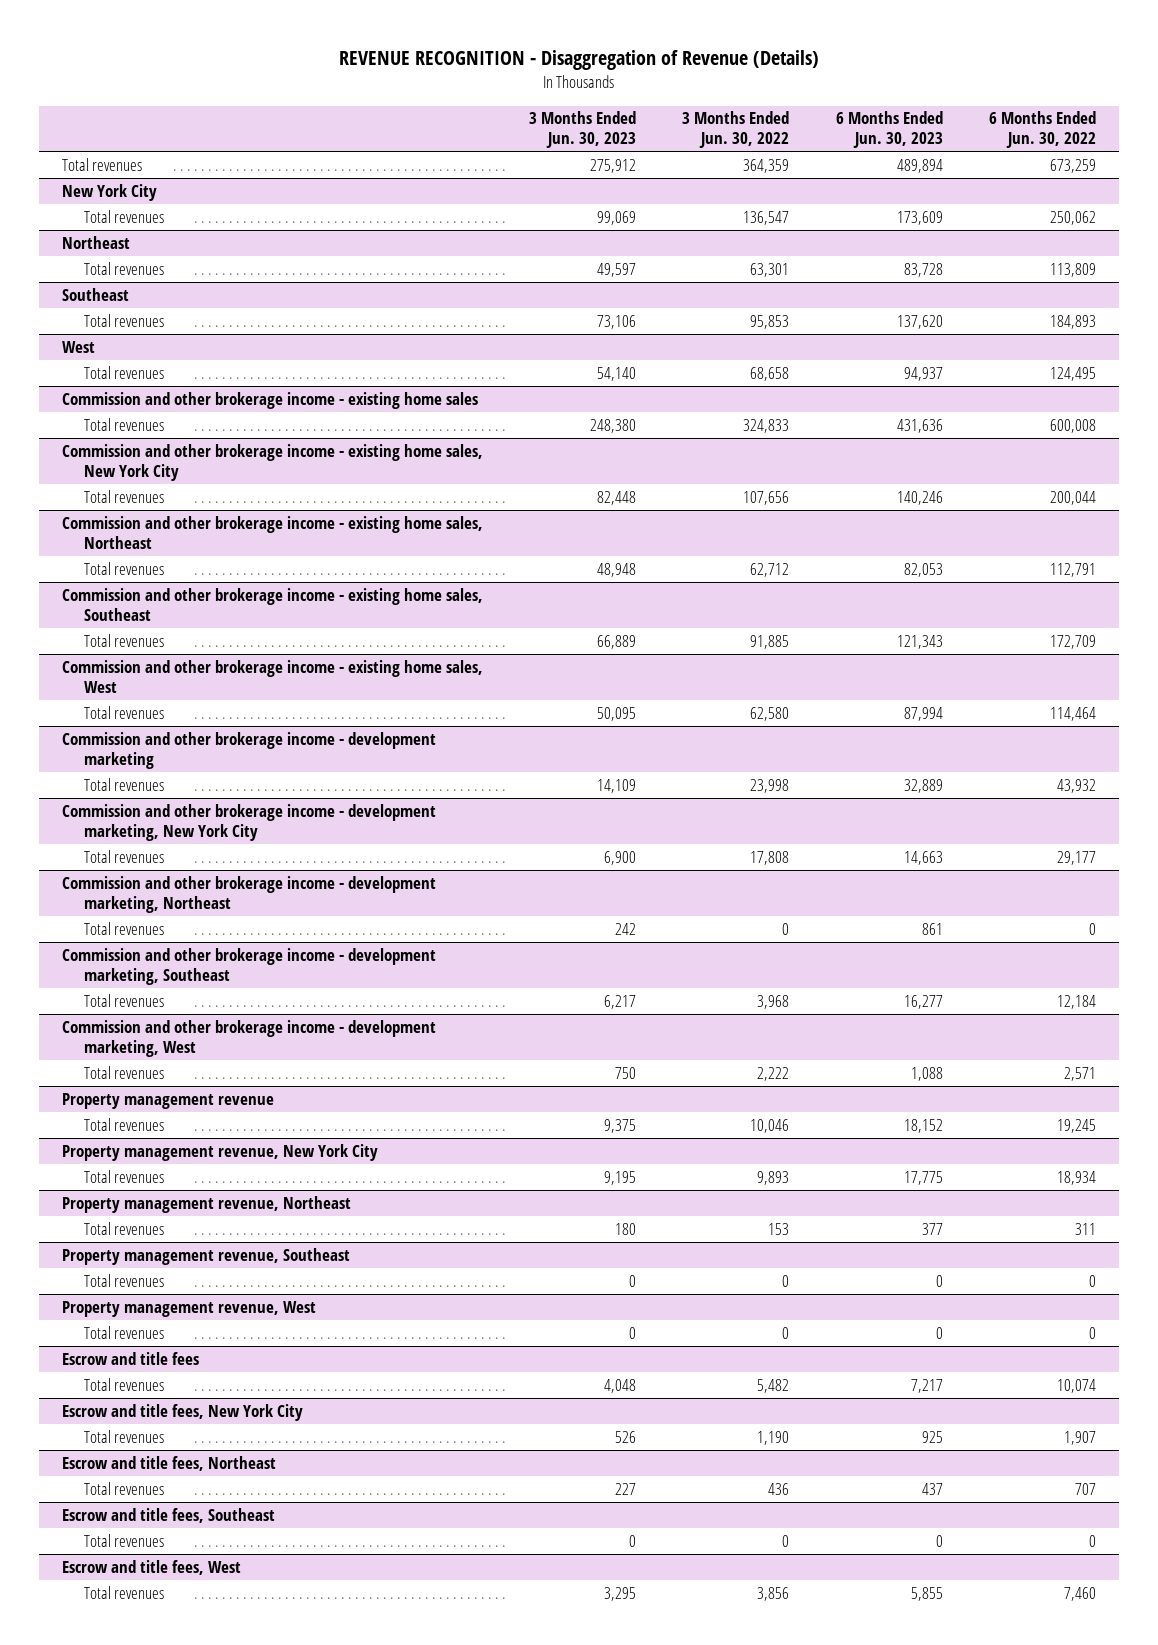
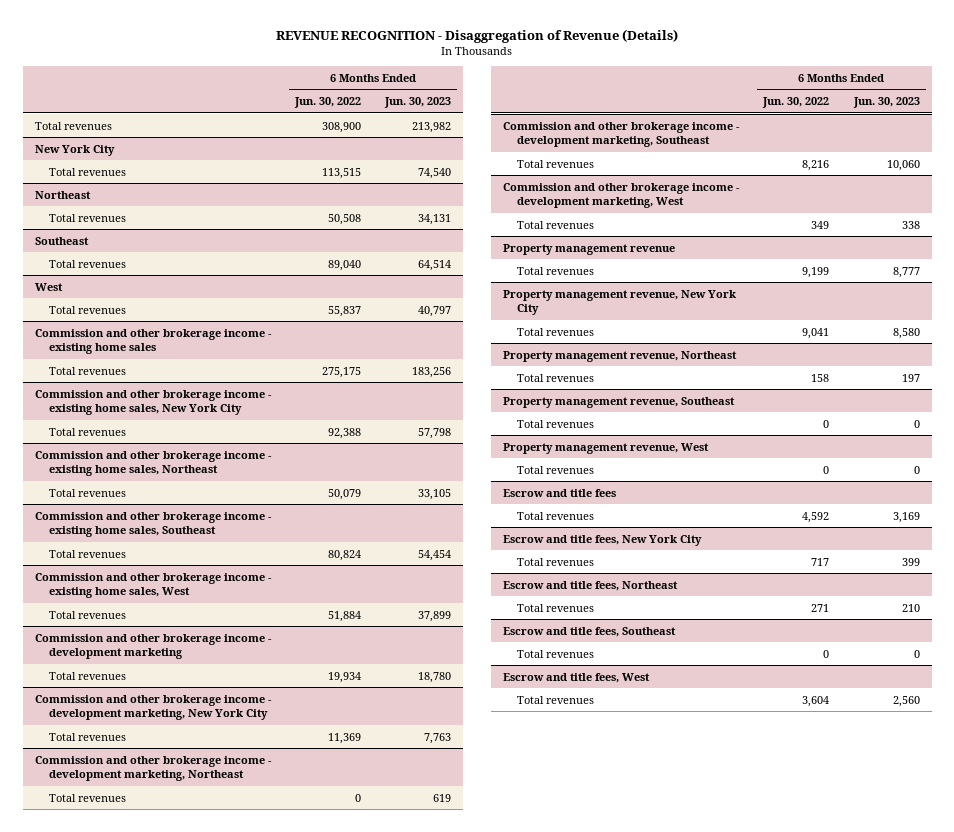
[529,111,637,149] 3 Months Ended Jun. 30, 2023 -> none
[682,111,790,149] 3 Months Ended Jun. 30, 2022 -> none
[896,158,943,173] 489,894 -> [412,121,452,133] 213,982
[1049,158,1096,173] 673,259 -> [321,121,361,133] 308,900
[896,210,943,225] 173,609 -> [418,167,452,179] 74,540
[1049,210,1096,225] 250,062 -> [321,167,361,179] 113,515
[903,262,943,277] 83,728 -> [418,213,452,225] 34,131
[1049,262,1096,277] 113,809 -> [327,213,361,225] 50,508
[896,314,943,329] 137,620 -> [418,259,452,271] 64,514
[1049,314,1096,329] 184,893 -> [327,259,361,271] 89,040
[903,366,943,381] 94,937 -> [418,305,452,317] 40,797
[1049,366,1096,381] 124,495 -> [327,305,361,317] 55,837
[896,418,943,433] 431,636 -> [412,366,452,378] 183,256
[1049,418,1096,433] 600,008 -> [321,366,361,378] 275,175
[896,490,943,505] 140,246 -> [418,427,452,439] 57,798
[1049,490,1096,505] 200,044 -> [327,427,361,439] 92,388
[903,562,943,577] 82,053 -> [418,488,452,500] 33,105
[1049,562,1096,577] 112,791 -> [327,488,361,500] 50,079
[896,634,943,649] 121,343 -> [418,549,452,561] 54,454
[1049,634,1096,649] 172,709 -> [327,549,361,561] 80,824
[903,706,943,721] 87,994 -> [418,610,452,622] 37,899
[1049,706,1096,721] 114,464 -> [327,610,361,622] 51,884
[903,778,943,793] 32,889 -> [418,671,452,683] 18,780
[1056,778,1096,793] 43,932 -> [327,671,361,683] 19,934
[903,850,943,865] 14,663 -> [424,732,452,744] 7,763
[1056,850,1096,865] 29,177 -> [327,732,361,744] 11,369
[921,922,943,935] 861 -> [433,793,452,802] 619
[903,994,943,1009] 16,277 -> [886,159,920,171] 10,060
[1056,994,1096,1009] 12,184 -> [802,159,830,171] 8,216
[910,1066,943,1081] 1,088 -> [901,220,920,229] 338
[1063,1066,1096,1081] 2,571 -> [811,220,830,229] 349
[903,1118,943,1133] 18,152 -> [892,266,920,278] 8,777
[1056,1118,1096,1133] 19,245 -> [802,266,830,278] 9,199
[903,1170,943,1185] 17,775 -> [892,327,920,339] 8,580
[1056,1170,1096,1185] 18,934 -> [802,327,830,339] 9,041
[921,1222,943,1235] 377 -> [901,373,920,382] 197
[1074,1222,1096,1235] 311 -> [811,373,830,382] 158
[910,1378,943,1393] 7,217 -> [892,511,920,523] 3,169
[1056,1378,1096,1393] 10,074 -> [802,511,830,523] 4,592
[921,1430,943,1443] 925 -> [901,557,920,566] 399
[1063,1430,1096,1445] 1,907 -> [811,557,830,566] 717
[921,1482,943,1495] 437 -> [901,603,920,612] 210
[1074,1482,1096,1495] 707 -> [811,603,830,612] 271
[910,1586,943,1601] 5,855 -> [892,695,920,707] 2,560
[1063,1586,1096,1601] 7,460 -> [802,695,830,707] 3,604

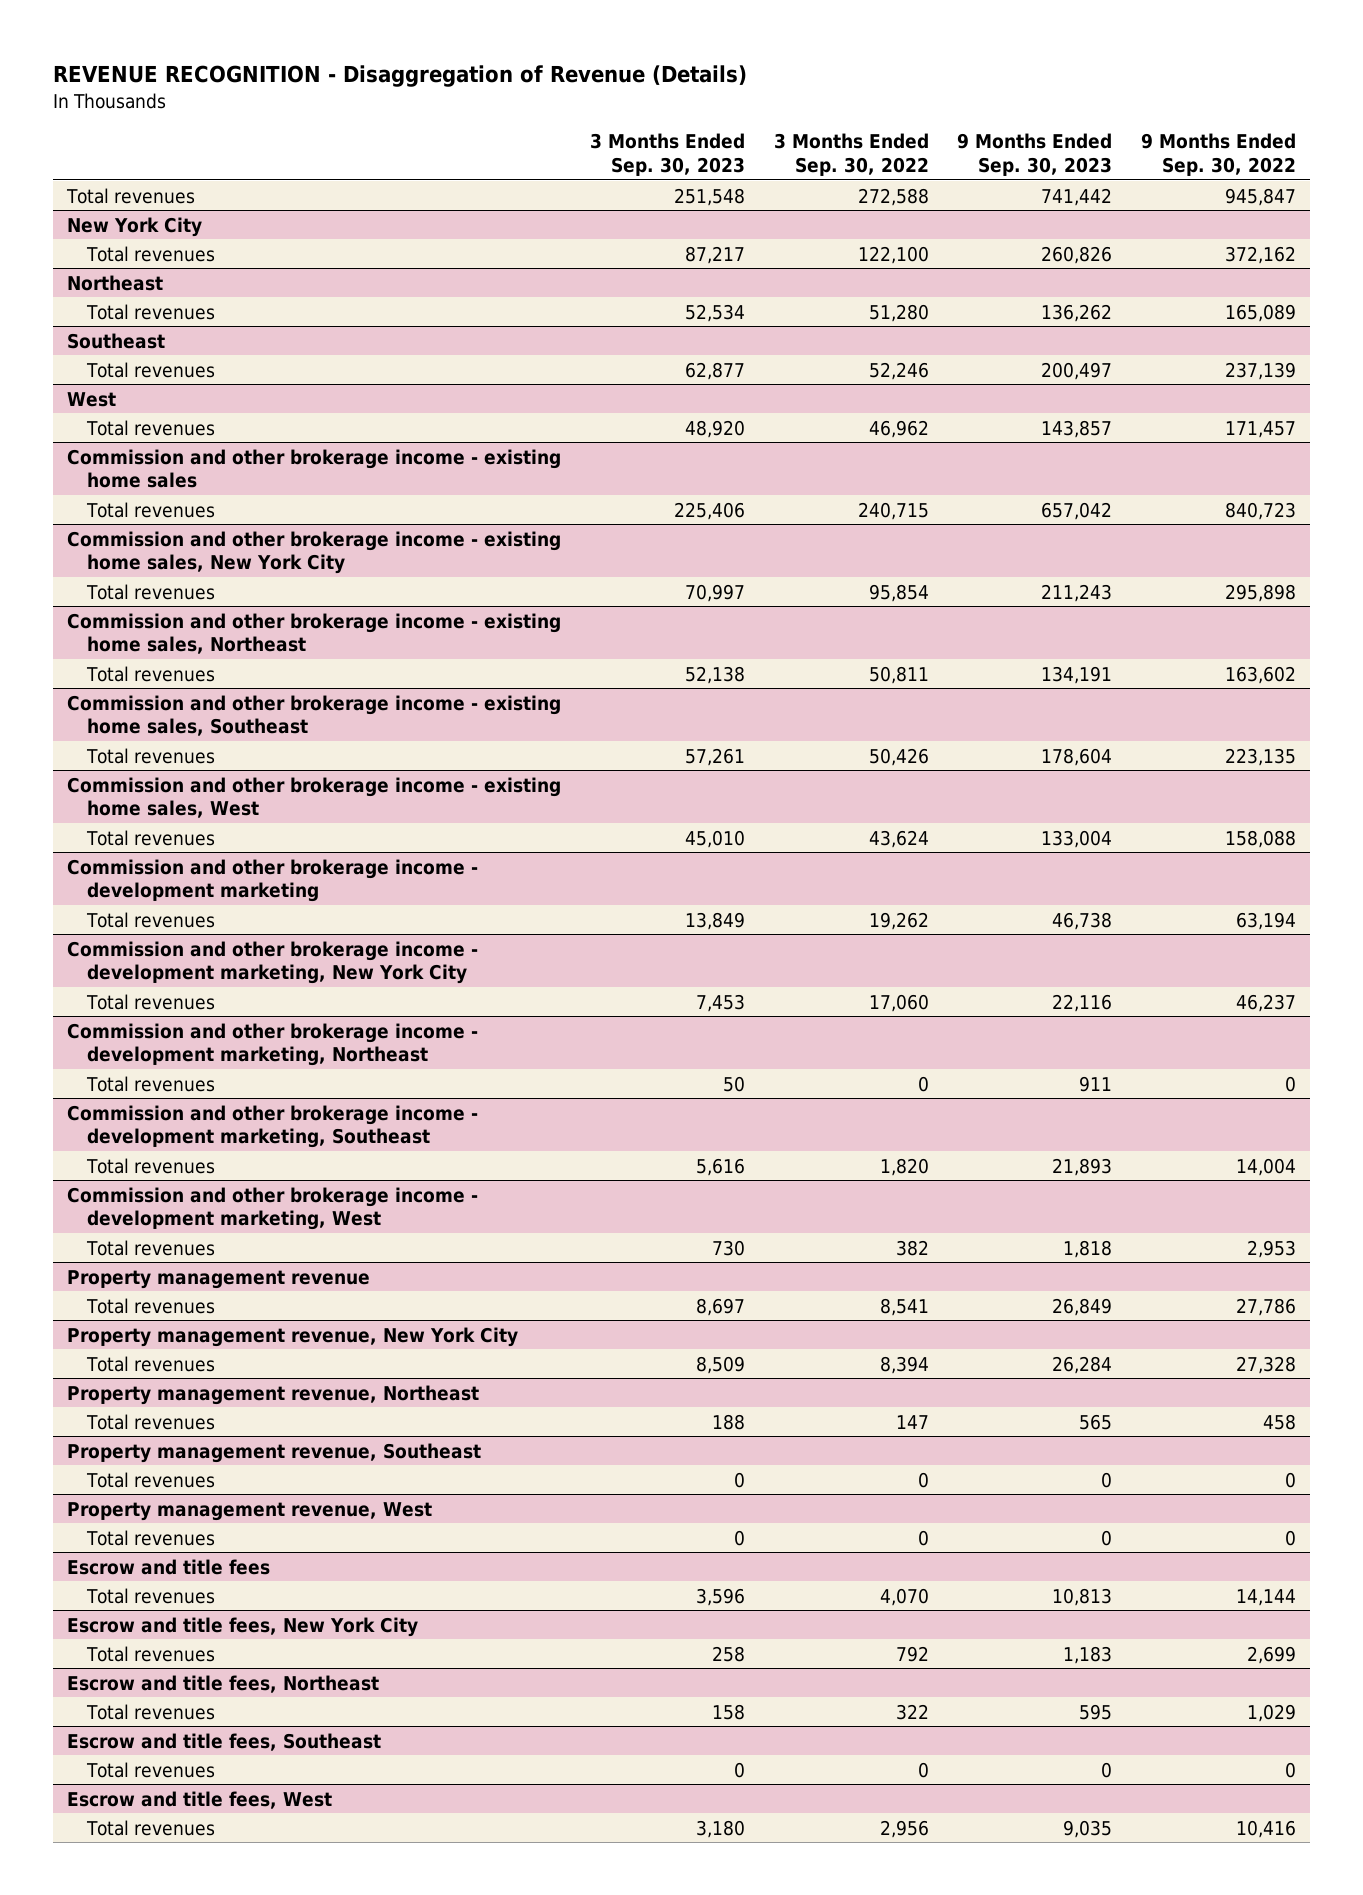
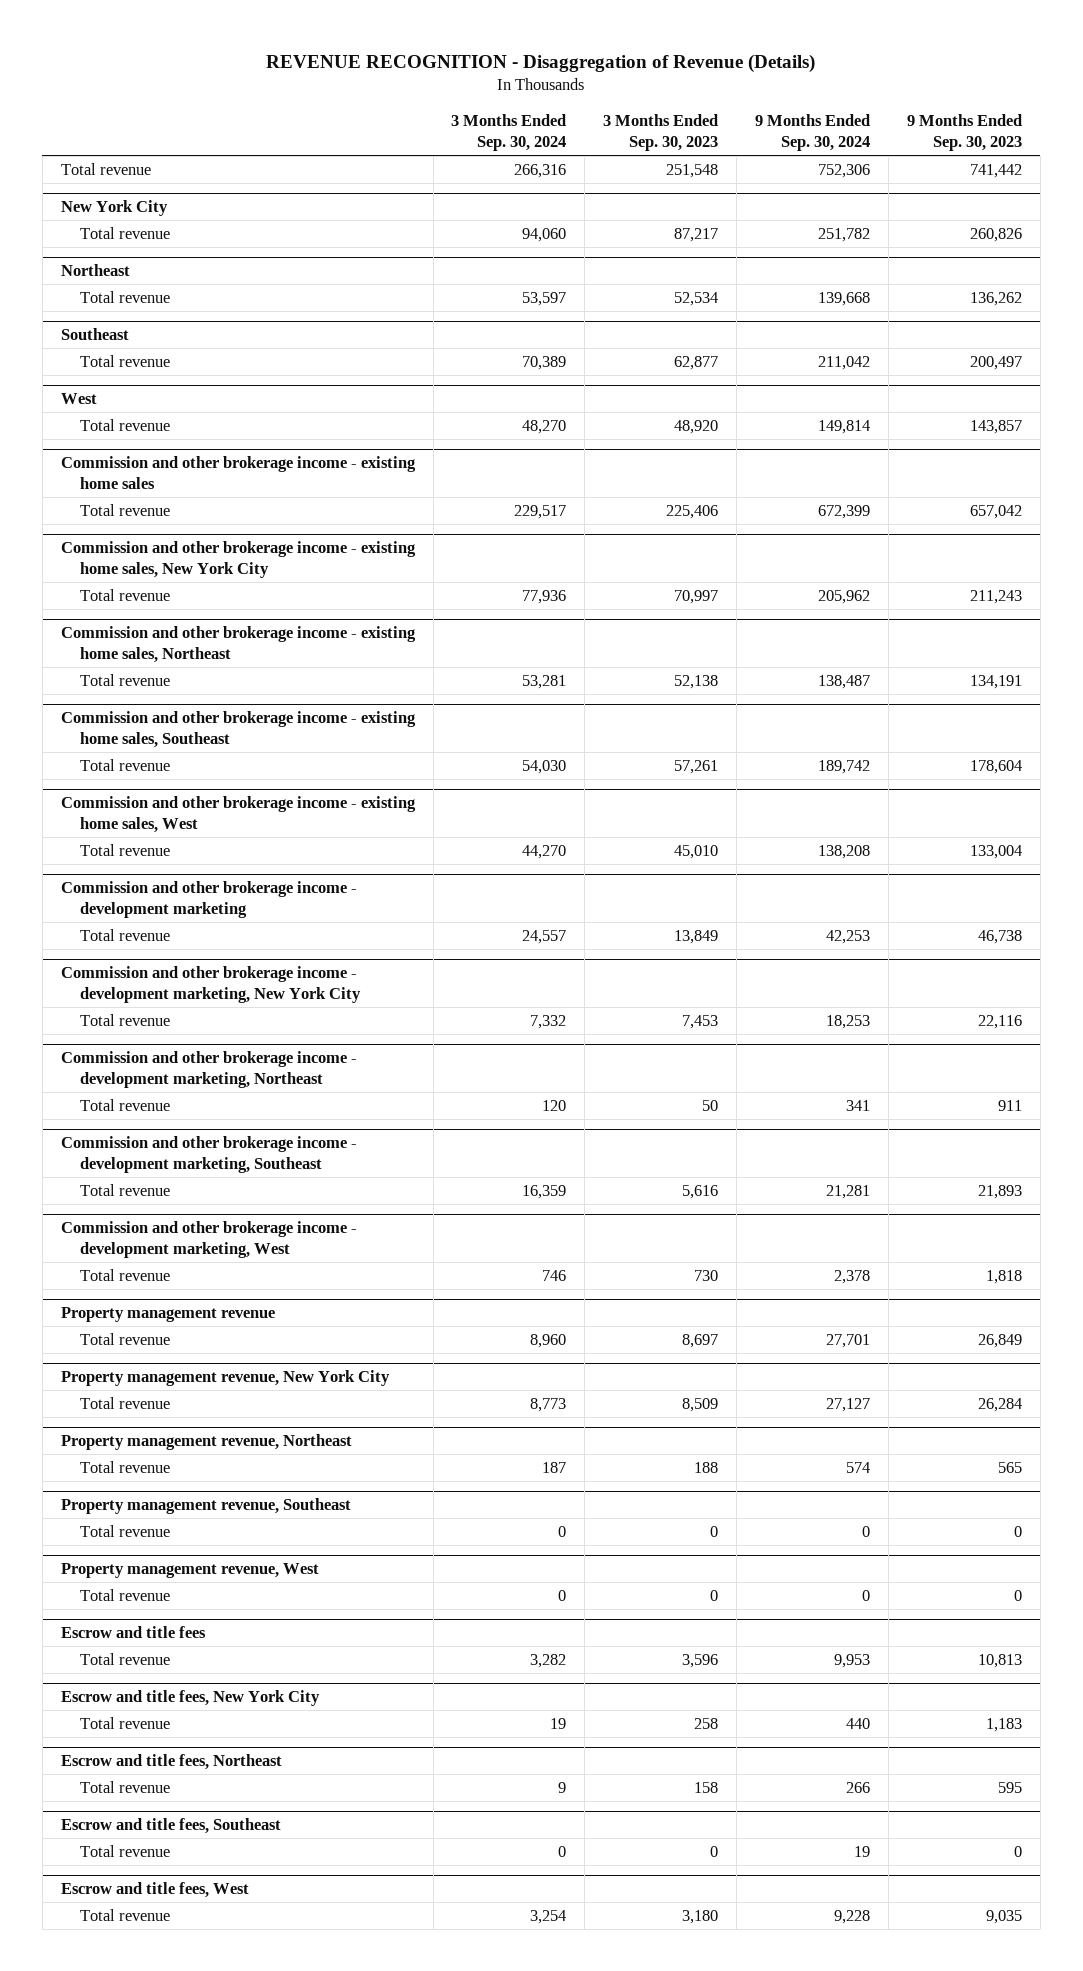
[773,133,929,176] 3 Months Ended Sep. 30, 2022 -> none
[1140,133,1296,176] 9 Months Ended Sep. 30, 2022 -> none
none -> [451,114,567,151] 3 Months Ended Sep. 30, 2024
none -> [755,114,871,151] 9 Months Ended Sep. 30, 2024
[66,187,196,204] Total revenues -> [60,162,151,175] Total revenue
[86,245,216,262] Total revenues -> [79,226,170,239] Total revenue
[86,303,216,320] Total revenues -> [79,290,170,303] Total revenue
[86,361,216,378] Total revenues -> [79,354,170,367] Total revenue
[86,419,216,436] Total revenues -> [79,418,170,431] Total revenue
[86,501,216,518] Total revenues -> [79,503,170,516] Total revenue
[86,583,216,600] Total revenues -> [79,588,170,601] Total revenue
[86,665,216,682] Total revenues -> [79,673,170,686] Total revenue
[86,747,216,764] Total revenues -> [79,758,170,771] Total revenue
[86,829,216,846] Total revenues -> [79,843,170,856] Total revenue
[86,911,216,928] Total revenues -> [79,928,170,941] Total revenue
[86,993,216,1010] Total revenues -> [79,1013,170,1026] Total revenue
[86,1075,216,1092] Total revenues -> [79,1098,170,1111] Total revenue
[86,1157,216,1174] Total revenues -> [79,1183,170,1196] Total revenue
[86,1239,216,1256] Total revenues -> [79,1268,170,1281] Total revenue
[86,1297,216,1314] Total revenues -> [79,1332,170,1345] Total revenue
[86,1355,216,1372] Total revenues -> [79,1396,170,1409] Total revenue
[86,1413,216,1430] Total revenues -> [79,1460,170,1473] Total revenue
[86,1471,216,1488] Total revenues -> [79,1524,170,1537] Total revenue
[86,1529,216,1546] Total revenues -> [79,1588,170,1601] Total revenue
[86,1587,216,1604] Total revenues -> [79,1652,170,1665] Total revenue
[86,1645,216,1662] Total revenues -> [79,1716,170,1729] Total revenue
[86,1703,216,1720] Total revenues -> [79,1780,170,1793] Total revenue
[86,1761,216,1778] Total revenues -> [79,1844,170,1857] Total revenue
[86,1819,216,1836] Total revenues -> [79,1908,170,1921] Total revenue

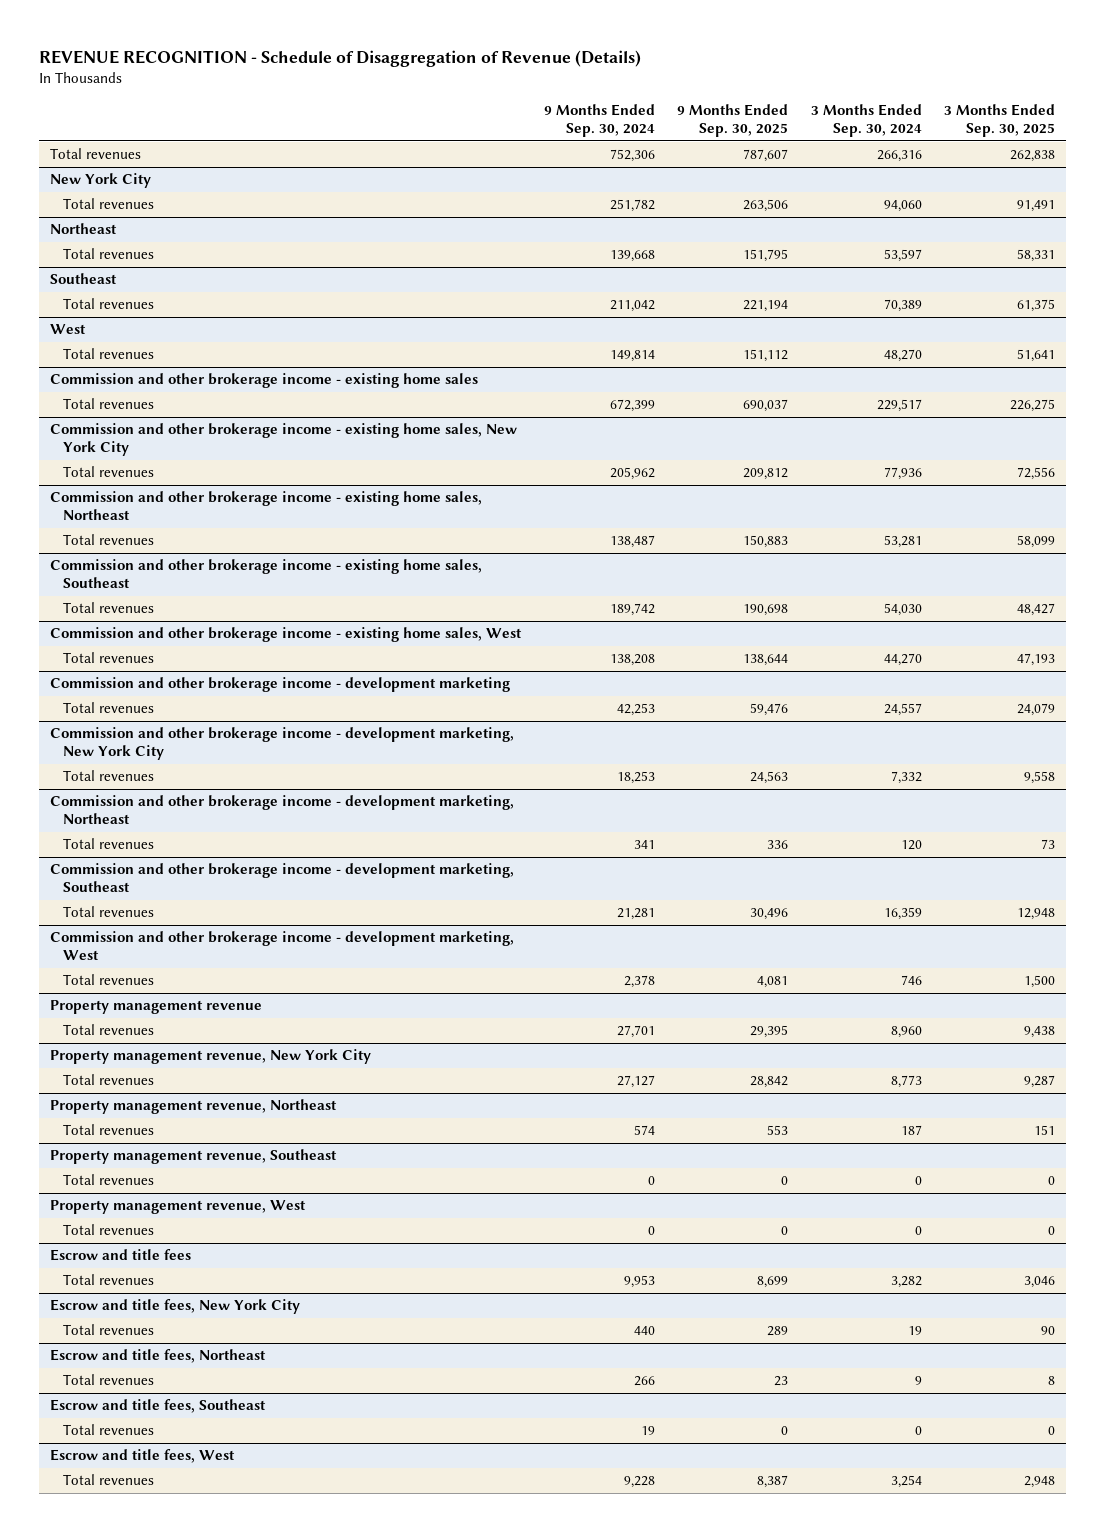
[266,54,816,74] REVENUE RECOGNITION - Disaggregation of Revenue (Details) -> [39,49,642,67] REVENUE RECOGNITION - Schedule of Disaggregation of Revenue (Details)
[603,114,719,151] 3 Months Ended Sep. 30, 2023 -> none
[906,114,1022,151] 9 Months Ended Sep. 30, 2023 -> none
none -> [677,104,789,138] 9 Months Ended Sep. 30, 2025
none -> [944,104,1056,138] 3 Months Ended Sep. 30, 2025
[60,162,151,175] Total revenue -> [50,148,142,160] Total revenues
[79,226,170,239] Total revenue -> [63,198,155,210] Total revenues
[79,290,170,303] Total revenue -> [63,248,155,260] Total revenues
[79,354,170,367] Total revenue -> [63,298,155,310] Total revenues
[79,418,170,431] Total revenue -> [63,348,155,360] Total revenues
[79,503,170,516] Total revenue -> [63,398,155,410] Total revenues
[79,588,170,601] Total revenue -> [63,466,155,478] Total revenues
[79,673,170,686] Total revenue -> [63,534,155,546] Total revenues
[79,758,170,771] Total revenue -> [63,602,155,614] Total revenues
[79,843,170,856] Total revenue -> [63,652,155,664] Total revenues
[79,928,170,941] Total revenue -> [63,702,155,714] Total revenues
[79,1013,170,1026] Total revenue -> [63,770,155,782] Total revenues
[79,1098,170,1111] Total revenue -> [63,838,155,850] Total revenues
[79,1183,170,1196] Total revenue -> [63,906,155,918] Total revenues
[79,1268,170,1281] Total revenue -> [63,974,155,986] Total revenues
[79,1332,170,1345] Total revenue -> [63,1024,155,1036] Total revenues
[79,1396,170,1409] Total revenue -> [63,1074,155,1086] Total revenues
[79,1460,170,1473] Total revenue -> [63,1124,155,1136] Total revenues
[79,1524,170,1537] Total revenue -> [63,1174,155,1186] Total revenues
[79,1588,170,1601] Total revenue -> [63,1224,155,1236] Total revenues
[79,1652,170,1665] Total revenue -> [63,1274,155,1286] Total revenues
[79,1716,170,1729] Total revenue -> [63,1324,155,1336] Total revenues
[79,1780,170,1793] Total revenue -> [63,1374,155,1386] Total revenues
[79,1844,170,1857] Total revenue -> [63,1424,155,1436] Total revenues
[79,1908,170,1921] Total revenue -> [63,1474,155,1486] Total revenues

